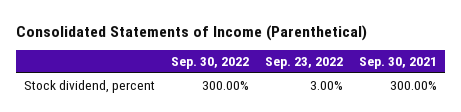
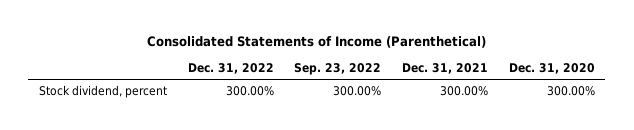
[170,57,249,70] Sep. 30, 2022 -> none
[358,57,437,70] Sep. 30, 2021 -> none
none -> [187,63,274,75] Dec. 31, 2022
none -> [402,63,489,75] Dec. 31, 2021
none -> [508,63,595,75] Dec. 31, 2020
[309,81,343,91] 3.00% -> [333,86,382,97] 300.00%

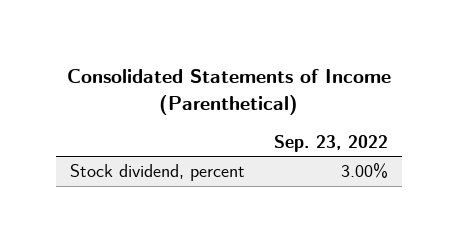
[187,63,274,75] Dec. 31, 2022 -> none
[402,63,489,75] Dec. 31, 2021 -> none
[508,63,595,75] Dec. 31, 2020 -> none
[333,86,382,97] 300.00% -> [340,163,388,179] 3.00%

